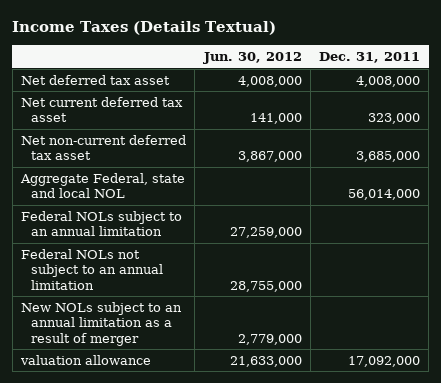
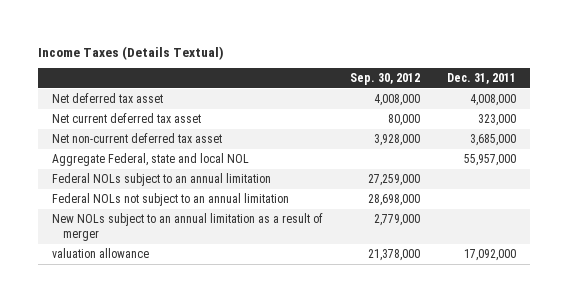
[202,52,302,65] Jun. 30, 2012 -> none
none -> [349,73,420,86] Sep. 30, 2012
[348,189,421,201] 56,014,000 -> [464,153,517,166] 55,957,000

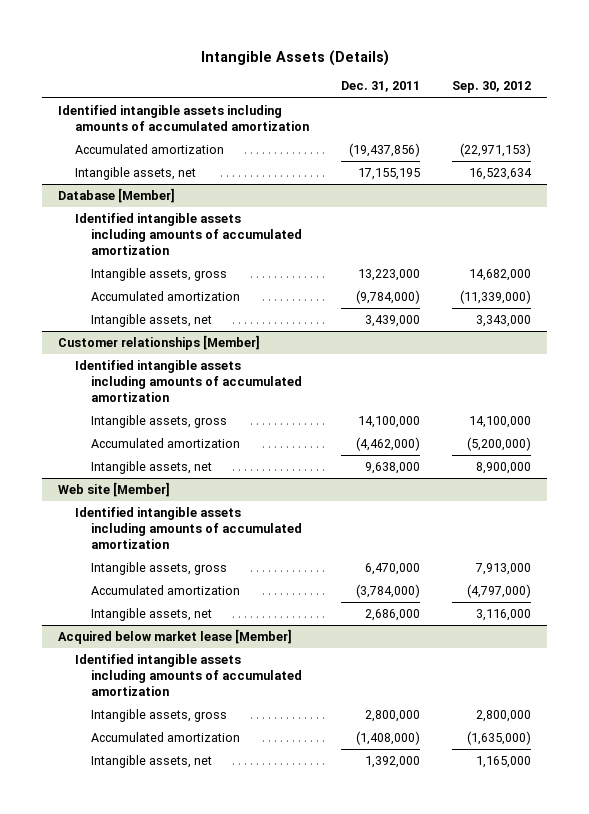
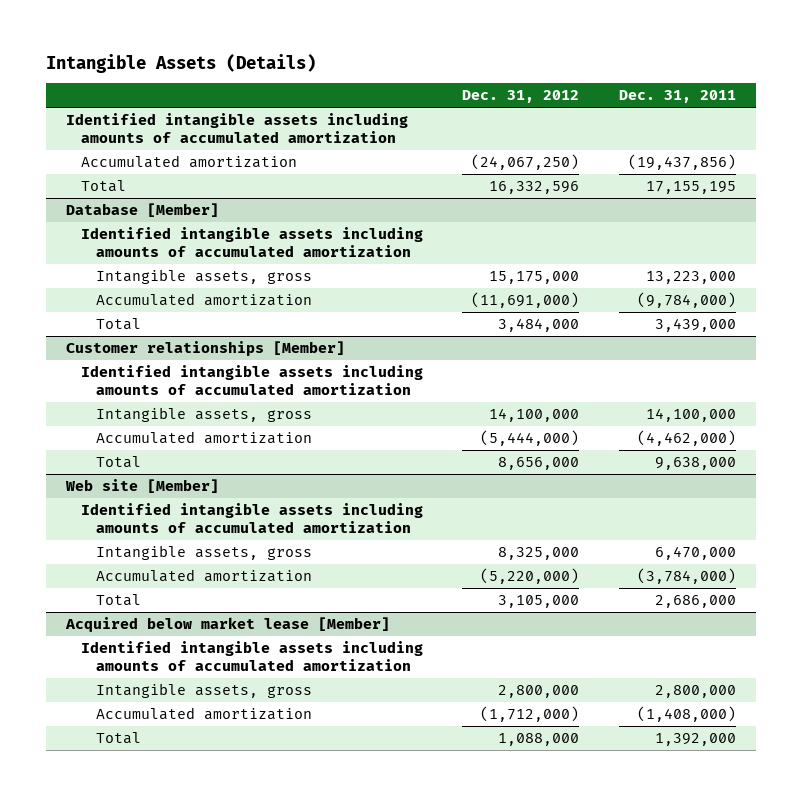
[451,81,531,94] Sep. 30, 2012 -> none
none -> [462,90,580,104] Dec. 31, 2012
[74,167,196,181] Intangible assets, net -> [80,180,126,193] Total
[90,314,212,328] Intangible assets, net -> [95,318,141,331] Total
[90,461,212,475] Intangible assets, net -> [95,456,141,469] Total
[90,608,212,622] Intangible assets, net -> [95,594,141,607] Total
[90,755,212,769] Intangible assets, net -> [95,732,141,745] Total

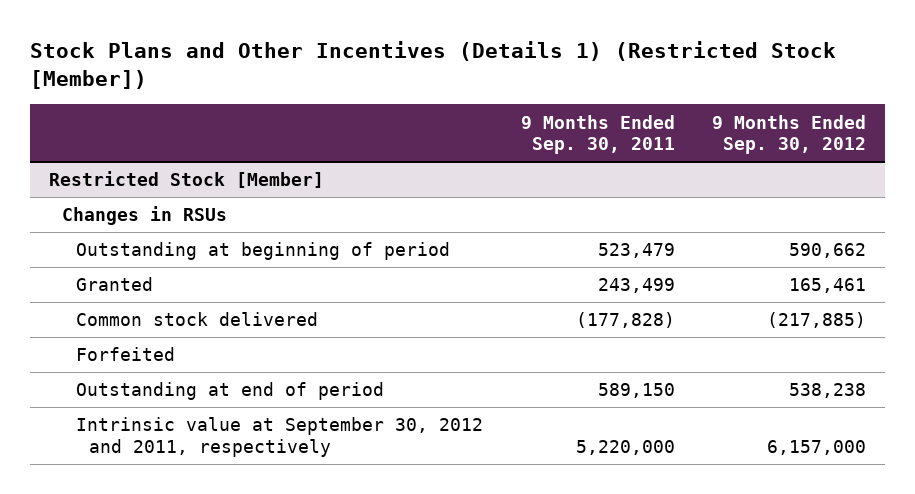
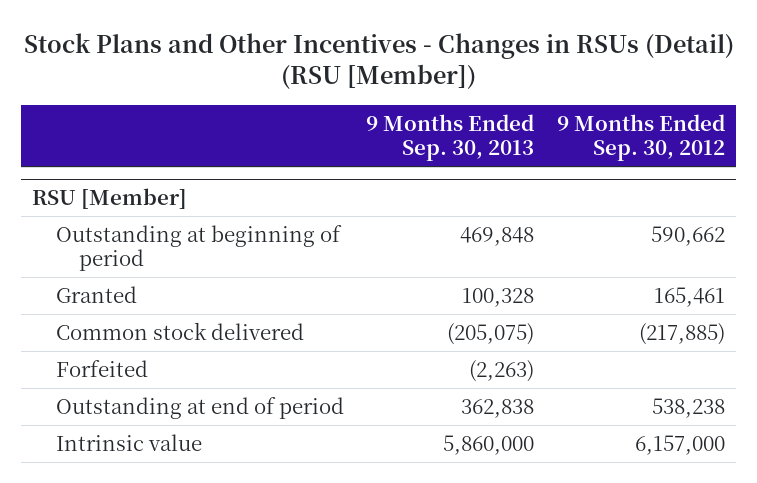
[29,40,836,90] Stock Plans and Other Incentives (Details 1) (Restricted Stock [Member]) -> [23,32,734,90] Stock Plans and Other Incentives - Changes in RSUs (Detail) (RSU [Member])
[520,114,675,154] 9 Months Ended Sep. 30, 2011 -> none
none -> [366,113,535,162] 9 Months Ended Sep. 30, 2013
[48,171,324,189] Restricted Stock [Member] -> none
[62,206,228,226] Changes in RSUs -> none
none -> [32,188,188,210] RSU [Member]
[75,417,483,457] Intrinsic value at September 30, 2012 and 2011, respectively -> [55,433,202,451] Intrinsic value

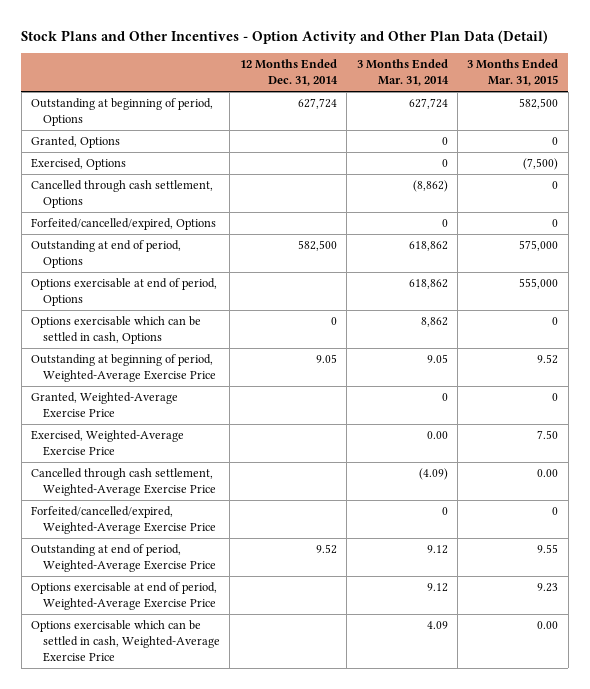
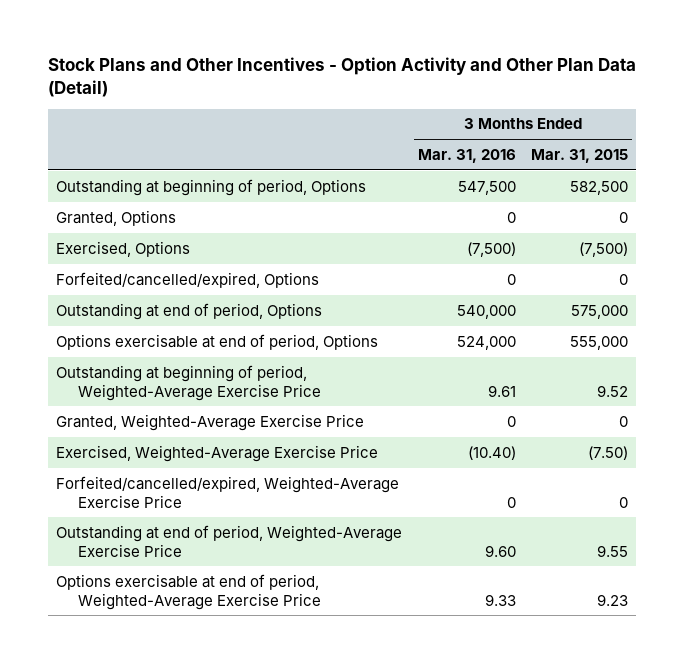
[239,59,338,87] 12 Months Ended Dec. 31, 2014 -> none
[356,59,449,87] 3 Months Ended Mar. 31, 2014 -> none
none -> [417,148,516,163] Mar. 31, 2016
[31,180,214,209] Cancelled through cash settlement, Options -> none
[31,316,202,345] Options exercisable which can be settled in cash, Options -> none
[31,468,217,497] Cancelled through cash settlement, Weighted-Average Exercise Price -> none
[537,430,559,440] 7.50 -> [588,445,629,460] (7.50)
[31,620,221,663] Options exercisable which can be settled in cash, Weighted-Average Exercise Price -> none

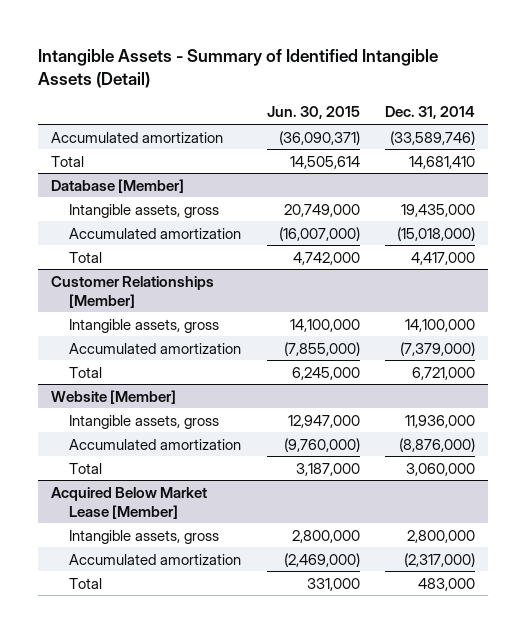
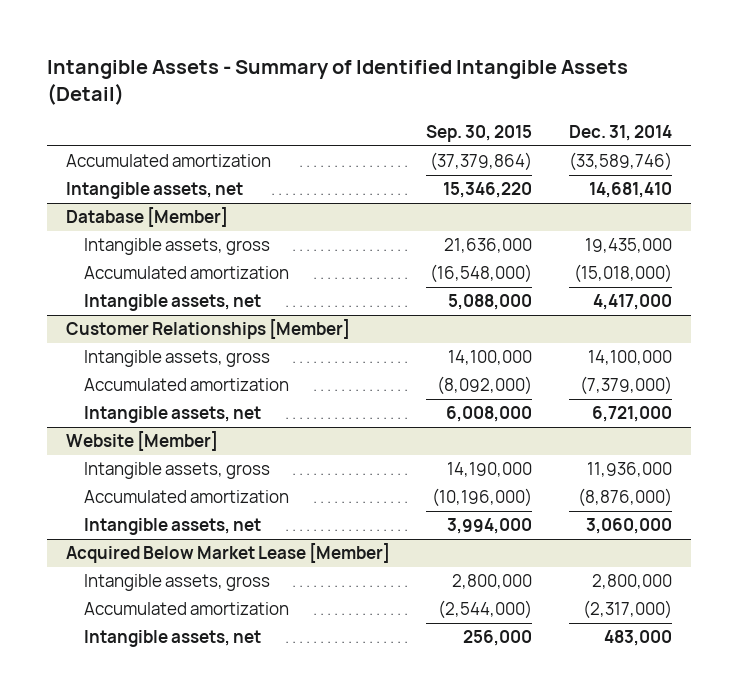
[266,106,360,120] Jun. 30, 2015 -> none
none -> [426,125,533,143] Sep. 30, 2015
[51,155,85,167] Total -> [65,182,243,200] Intangible assets, net
[69,251,103,263] Total -> [84,294,262,312] Intangible assets, net
[69,366,103,378] Total -> [84,406,262,424] Intangible assets, net
[69,462,103,474] Total -> [84,518,262,536] Intangible assets, net
[69,577,103,589] Total -> [84,630,262,648] Intangible assets, net

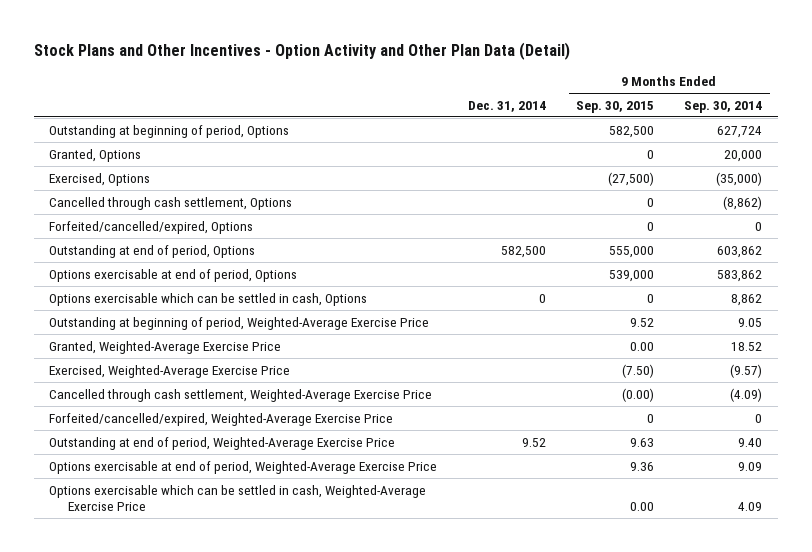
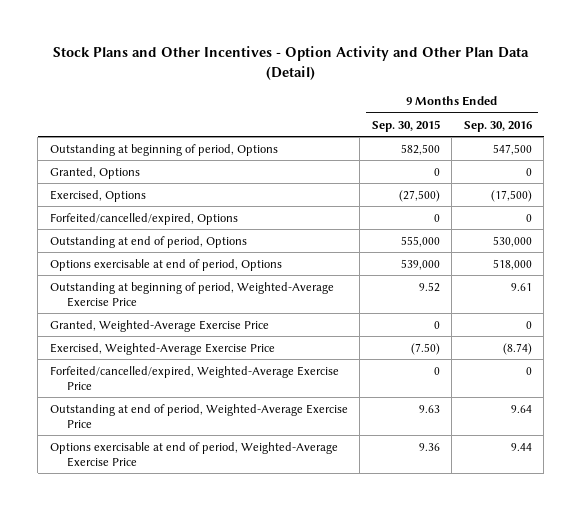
[467,100,546,112] Dec. 31, 2014 -> none
[684,100,763,113] Sep. 30, 2014 -> none
none -> [463,120,532,132] Sep. 30, 2016
[49,196,293,210] Cancelled through cash settlement, Options -> none
[49,292,368,306] Options exercisable which can be settled in cash, Options -> none
[630,341,655,351] 0.00 -> [433,320,440,329] 0
[49,388,433,402] Cancelled through cash settlement, Weighted-Average Exercise Price -> none
[49,484,427,512] Options exercisable which can be settled in cash, Weighted-Average Exercise Price -> none

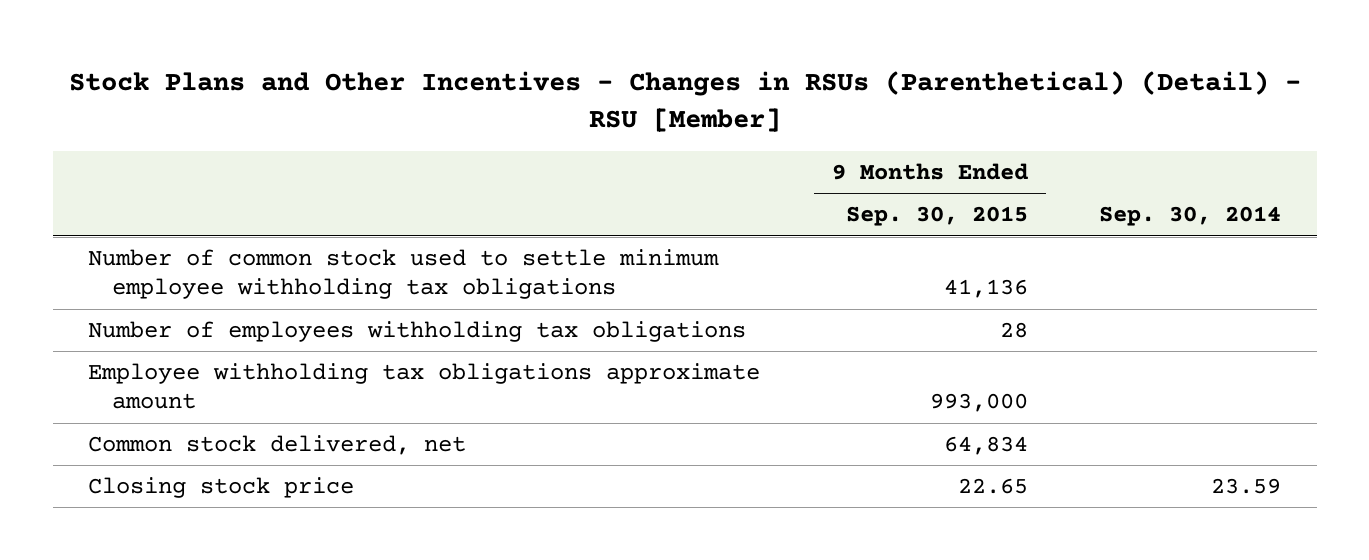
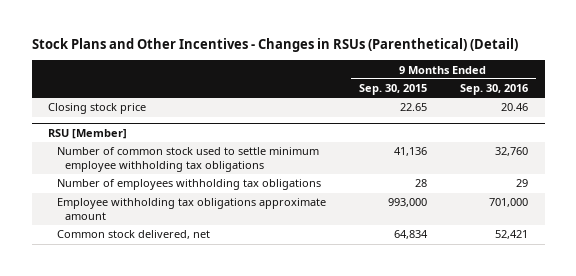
[68,70,1301,132] Stock Plans and Other Incentives - Changes in RSUs (Parenthetical) (Detail) - RSU [Member] -> [31,38,518,53] Stock Plans and Other Incentives - Changes in RSUs (Parenthetical) (Detail)
[1099,206,1282,227] Sep. 30, 2014 -> none
none -> [460,84,529,96] Sep. 30, 2016
[88,477,355,499] Closing stock price -> [48,103,147,115] Closing stock price
none -> [48,129,128,140] RSU [Member]

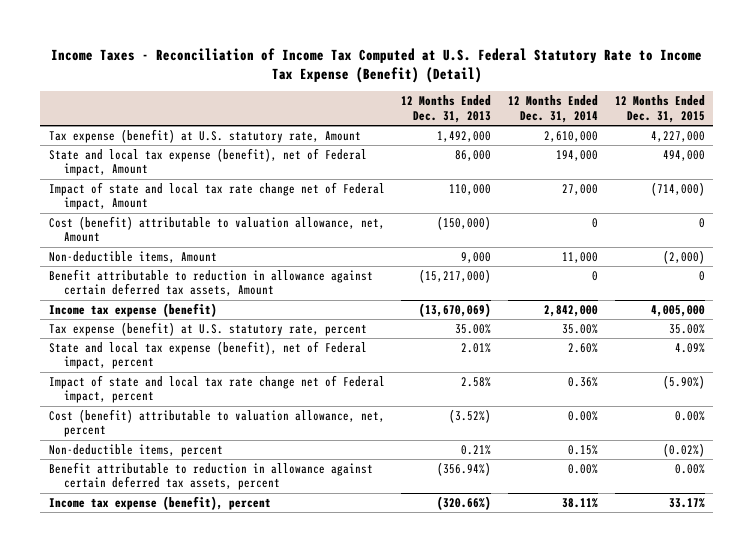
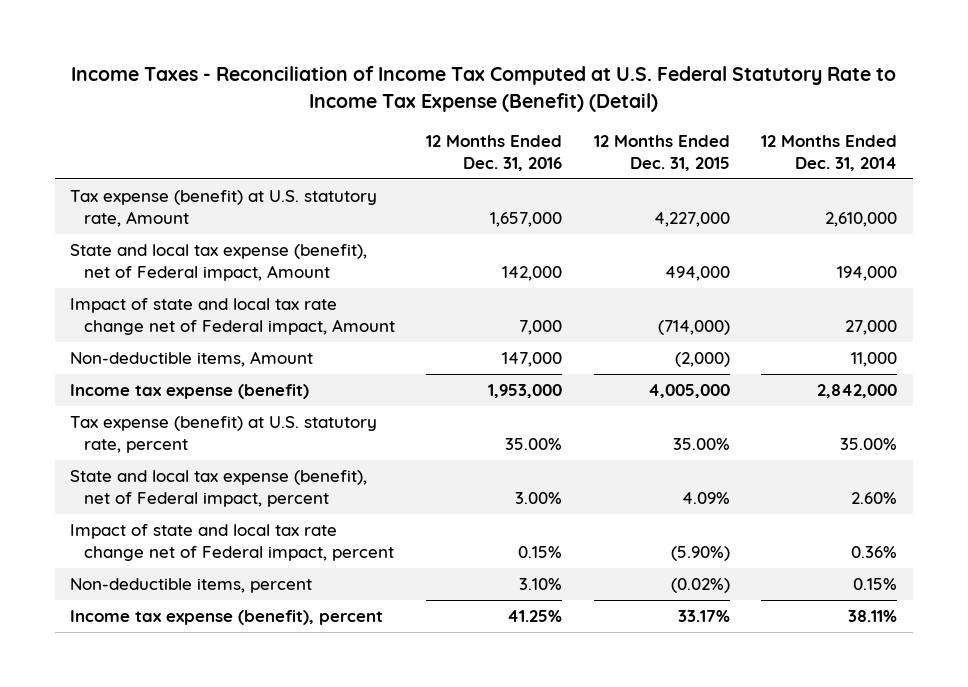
[401,95,492,123] 12 Months Ended Dec. 31, 2013 -> none
none -> [426,135,563,171] 12 Months Ended Dec. 31, 2016
[48,215,385,243] Cost (benefit) attributable to valuation allowance, net, Amount -> none
[48,268,373,297] Benefit attributable to reduction in allowance against certain deferred tax assets, Amount -> none
[48,408,385,438] Cost (benefit) attributable to valuation allowance, net, percent -> none
[48,461,373,491] Benefit attributable to reduction in allowance against certain deferred tax assets, percent -> none

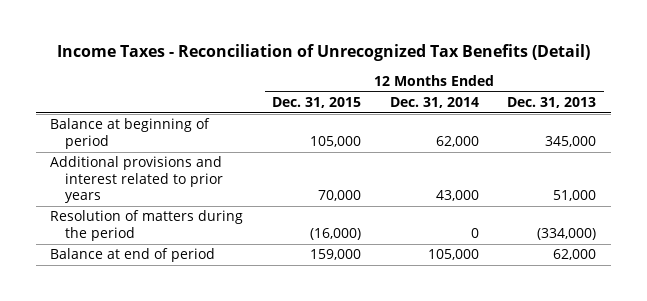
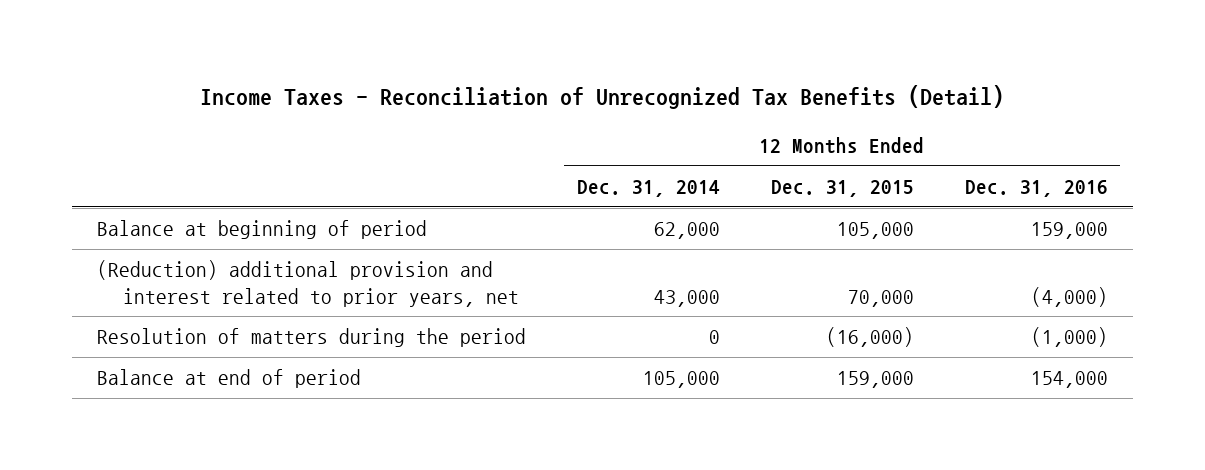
[507,96,597,108] Dec. 31, 2013 -> none
none -> [964,179,1108,197] Dec. 31, 2016
[50,156,224,204] Additional provisions and interest related to prior years -> [97,260,519,307] (Reduction) additional provision and interest related to prior years, net

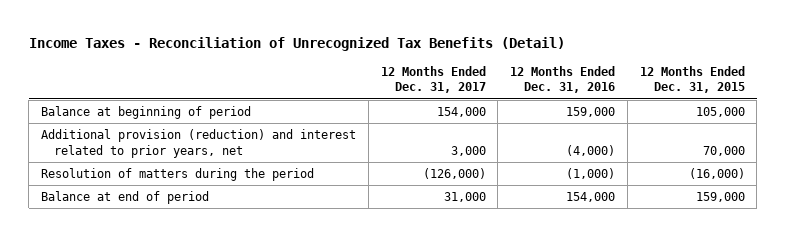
[577,179,721,197] Dec. 31, 2014 -> none
none -> [380,65,486,94] 12 Months Ended Dec. 31, 2017
[97,260,519,307] (Reduction) additional provision and interest related to prior years, net -> [41,129,357,158] Additional provision (reduction) and interest related to prior years, net

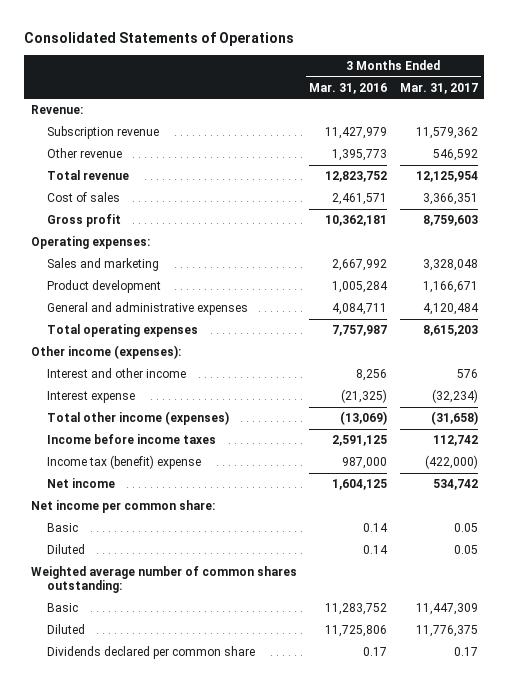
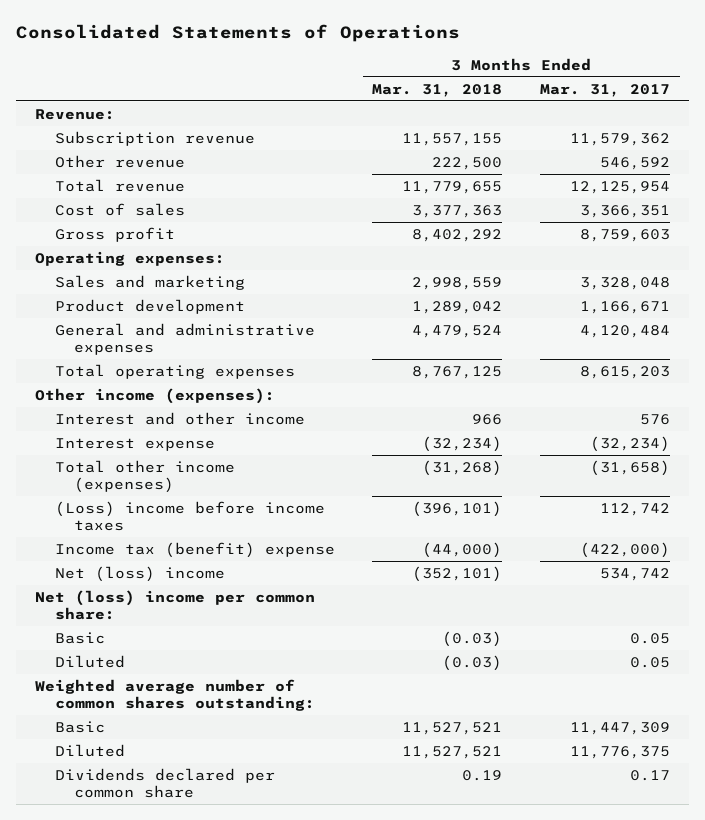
[309,82,388,94] Mar. 31, 2016 -> none
none -> [372,83,503,97] Mar. 31, 2018
[47,434,217,445] Income before income taxes -> [54,501,325,532] (Loss) income before income taxes
[47,478,116,489] Net income -> [54,566,225,583] Net (loss) income
[30,500,215,514] Net income per common share: -> [35,590,316,621] Net (loss) income per common share:

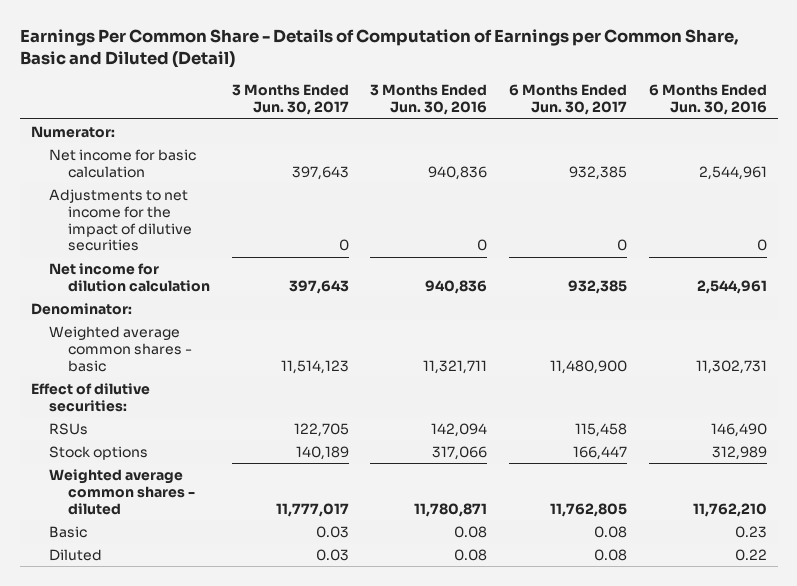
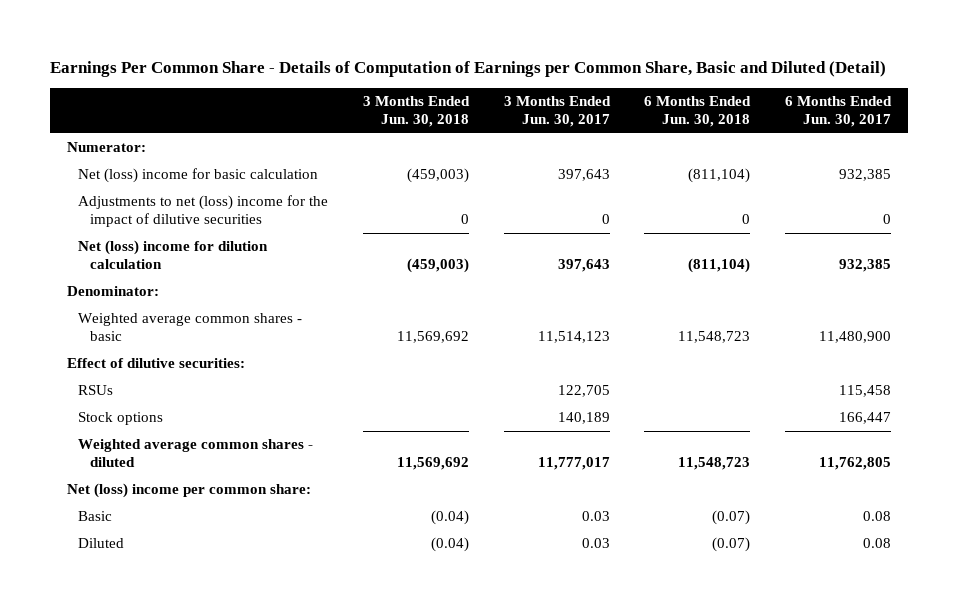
[370,84,488,116] 3 Months Ended Jun. 30, 2016 -> none
[648,84,767,116] 6 Months Ended Jun. 30, 2016 -> none
none -> [363,96,471,128] 3 Months Ended Jun. 30, 2018
none -> [644,96,752,128] 6 Months Ended Jun. 30, 2018
[49,148,197,178] Net income for basic calculation -> [78,168,319,184] Net (loss) income for basic calculation
[49,188,193,252] Adjustments to net income for the impact of dilutive securities -> [78,195,329,228] Adjustments to net (loss) income for the impact of dilutive securities
[49,262,211,292] Net income for dilution calculation -> [78,240,269,270] Net (loss) income for dilution calculation
none -> [67,483,312,499] Net (loss) income per common share:

